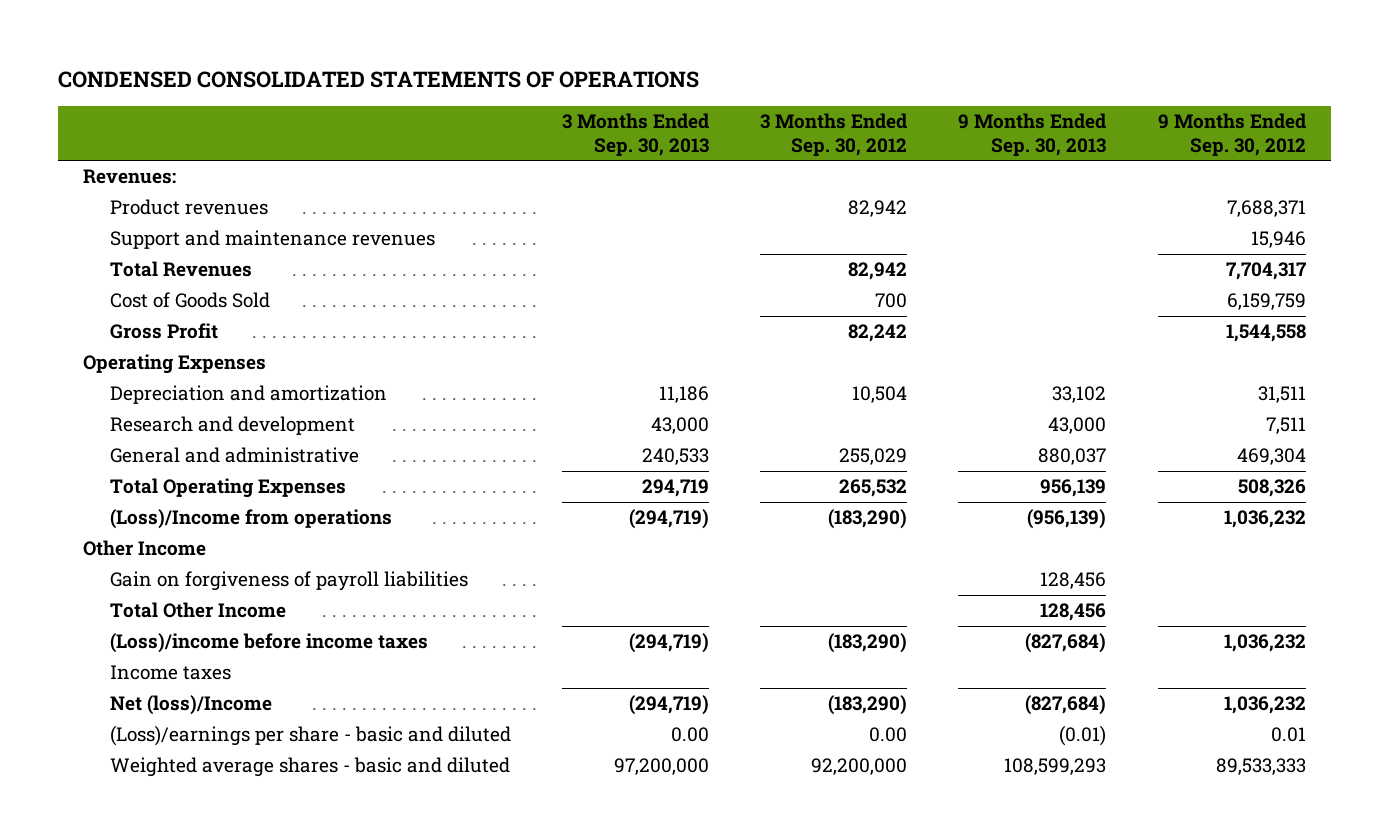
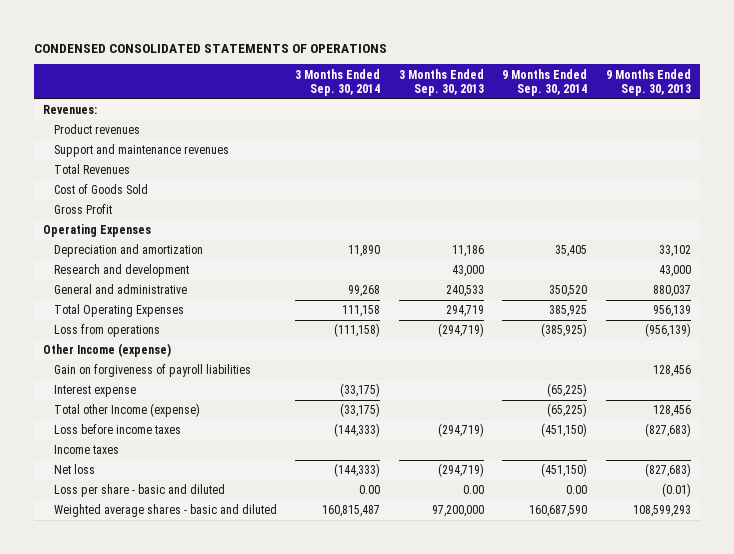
[760,113,908,156] 3 Months Ended Sep. 30, 2012 -> none
[1157,113,1306,156] 9 Months Ended Sep. 30, 2012 -> none
none -> [295,68,381,96] 3 Months Ended Sep. 30, 2014
none -> [502,68,588,96] 9 Months Ended Sep. 30, 2014
[110,509,393,530] (Loss)/Income from operations -> [54,324,161,338] Loss from operations
[83,540,207,557] Other Income -> [43,343,172,358] Other Income (expense)
none -> [54,385,137,398] Interest expense
[110,602,287,619] Total Other Income -> [54,403,201,418] Total other Income (expense)
[110,633,429,654] (Loss)/income before income taxes -> [54,424,182,435] Loss before income taxes
[1025,633,1107,654] (827,684) -> [644,423,691,438] (827,683)
[110,695,273,716] Net (loss)/Income -> [54,464,96,475] Net loss
[1025,695,1107,716] (827,684) -> [644,463,691,478] (827,683)
[110,725,512,747] (Loss)/earnings per share - basic and diluted -> [54,484,226,498] Loss per share - basic and diluted

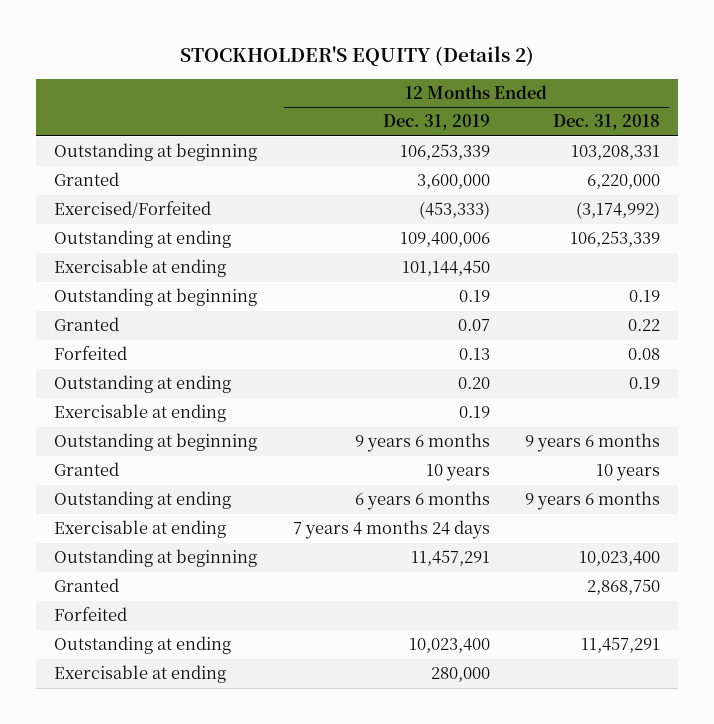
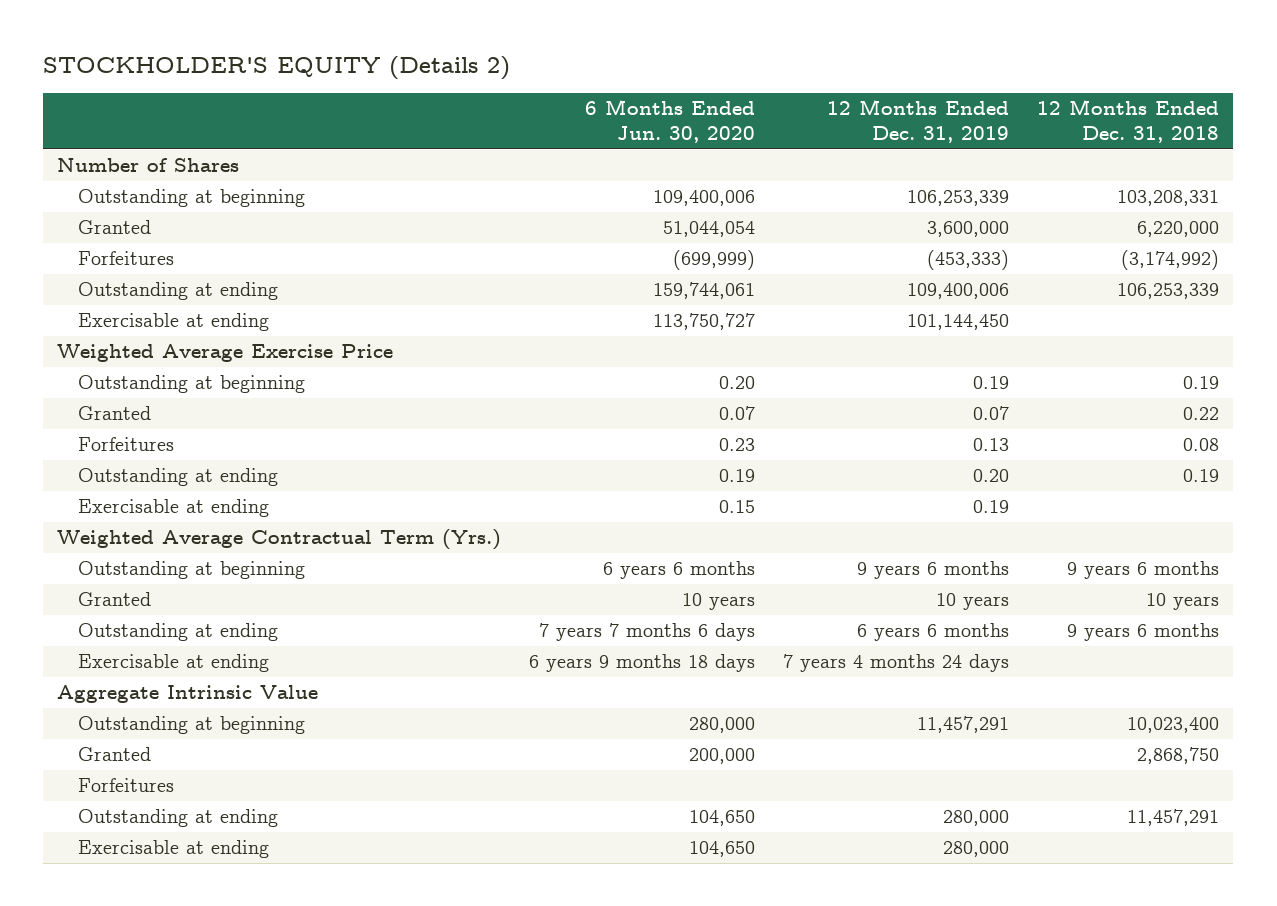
none -> [585,99,756,143] 6 Months Ended Jun. 30, 2020
none -> [57,158,240,173] Number of Shares
[54,201,212,219] Exercised/Forfeited -> [78,251,175,266] Forfeitures
none -> [57,344,394,363] Weighted Average Exercise Price
[54,346,128,361] Forfeited -> [78,437,175,452] Forfeitures
none -> [57,529,502,551] Weighted Average Contractual Term (Yrs.)
none -> [57,685,319,704] Aggregate Intrinsic Value
[54,607,128,622] Forfeited -> [78,778,175,793] Forfeitures
[408,638,490,654] 10,023,400 -> [943,810,1010,827] 280,000

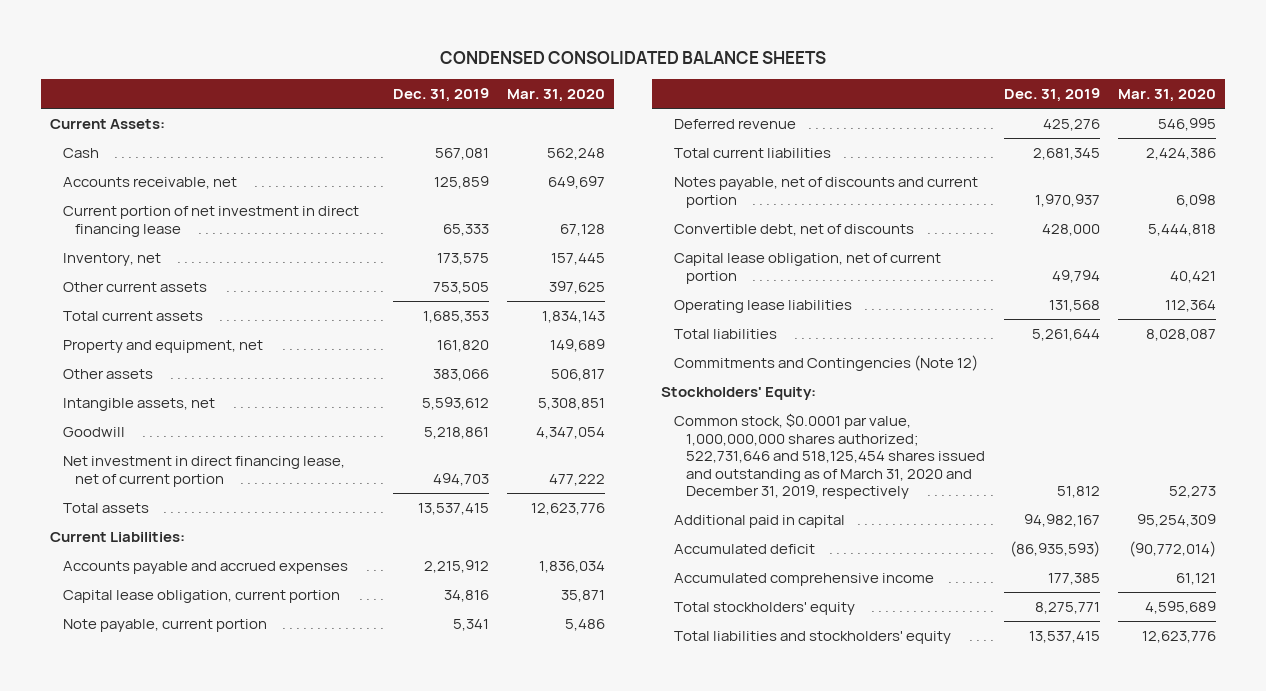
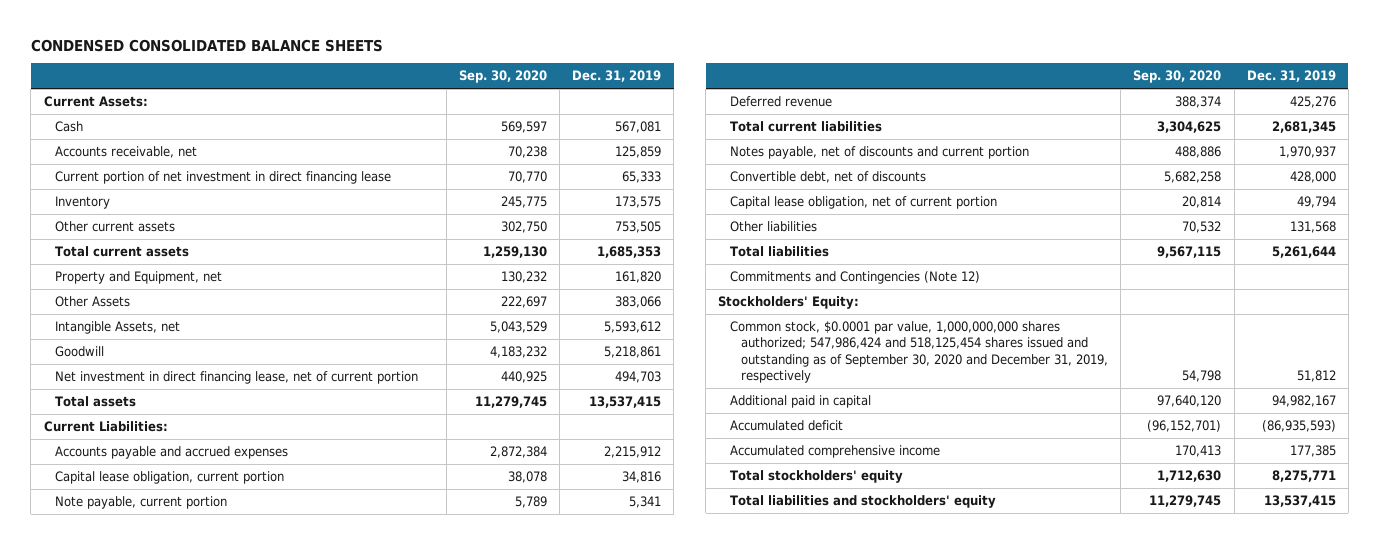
[507,89,606,103] Mar. 31, 2020 -> none
none -> [458,70,547,84] Sep. 30, 2020
[62,253,161,267] Inventory, net -> [55,195,111,209] Inventory
[62,340,263,354] Property and equipment, net -> [55,270,223,284] Property and Equipment, net
[62,369,153,380] Other assets -> [55,295,131,307] Other Assets
[62,398,215,412] Intangible assets, net -> [55,320,181,334] Intangible Assets, net
[673,300,852,314] Operating lease liabilities -> [729,220,817,232] Other liabilities
[673,413,986,500] Common stock, $0.0001 par value, 1,000,000,000 shares authorized; 522,731,646 and 518,125,454 shares issued and outstanding as of March 31, 2020 and December 31, 2019, respectively -> [729,320,1109,384] Common stock, $0.0001 par value, 1,000,000,000 shares authorized; 547,986,424 and 518,125,454 shares issued and outstanding as of September 30, 2020 and December 31, 2019, respectively

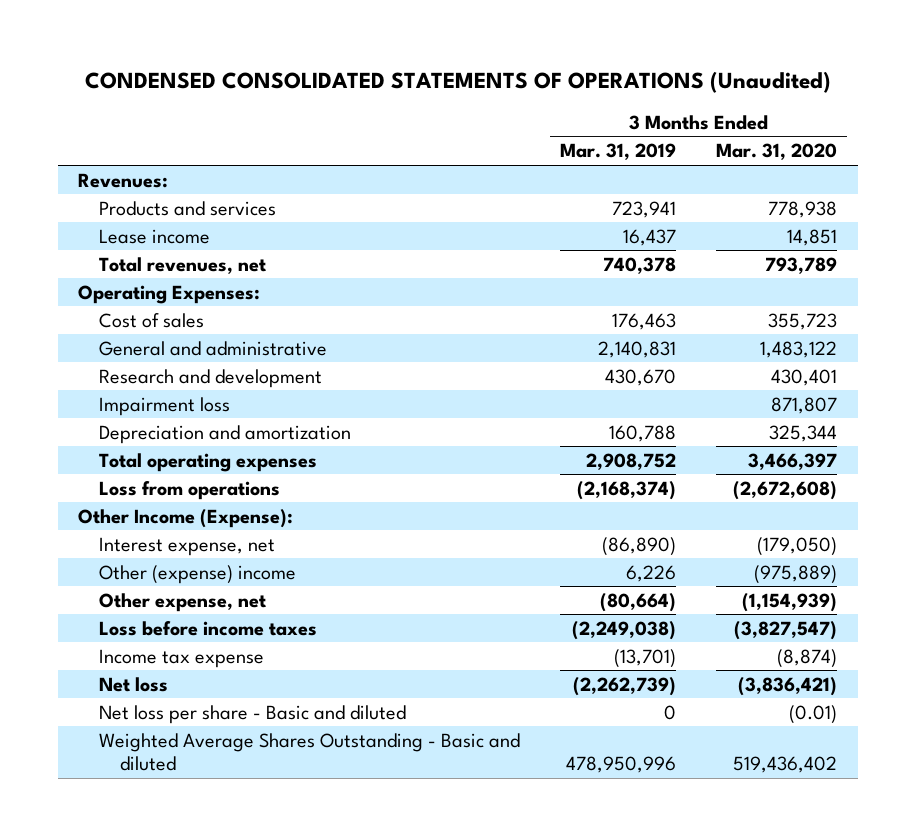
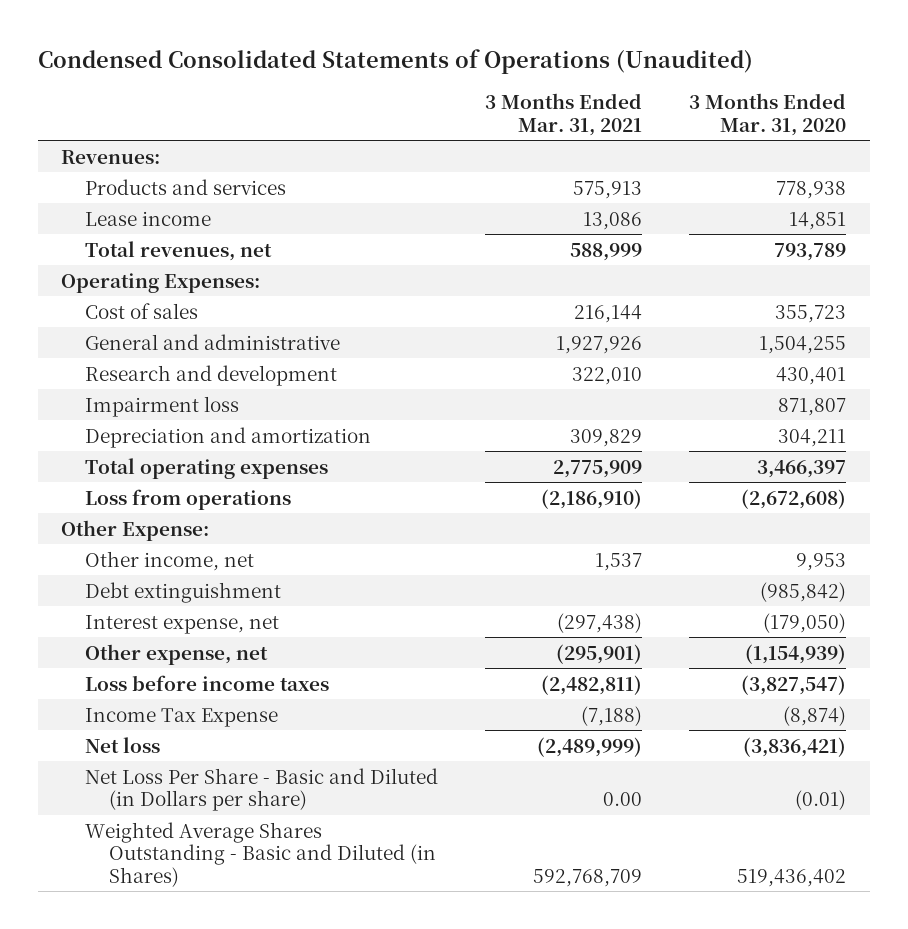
[84,71,831,94] CONDENSED CONSOLIDATED STATEMENTS OF OPERATIONS (Unaudited) -> [37,48,753,74] Condensed Consolidated Statements of Operations (Unaudited)
[560,143,677,161] Mar. 31, 2019 -> none
none -> [485,93,643,136] 3 Months Ended Mar. 31, 2021
[760,340,838,358] 1,483,122 -> [759,335,847,354] 1,504,255
[769,424,838,442] 325,344 -> [778,428,847,447] 304,211
[77,508,293,528] Other Income (Expense): -> [61,519,210,541] Other Expense:
none -> [85,550,255,571] Other income, net
none -> [85,581,282,603] Debt extinguishment
[98,564,296,584] Other (expense) income -> none
[98,648,264,668] Income tax expense -> [85,707,279,727] Income Tax Expense
[98,704,406,724] Net loss per share - Basic and diluted -> [85,767,439,812] Net Loss Per Share - Basic and Diluted (in Dollars per share)
[98,732,520,772] Weighted Average Shares Outstanding - Basic and diluted -> [85,821,437,887] Weighted Average Shares Outstanding - Basic and Diluted (in Shares)

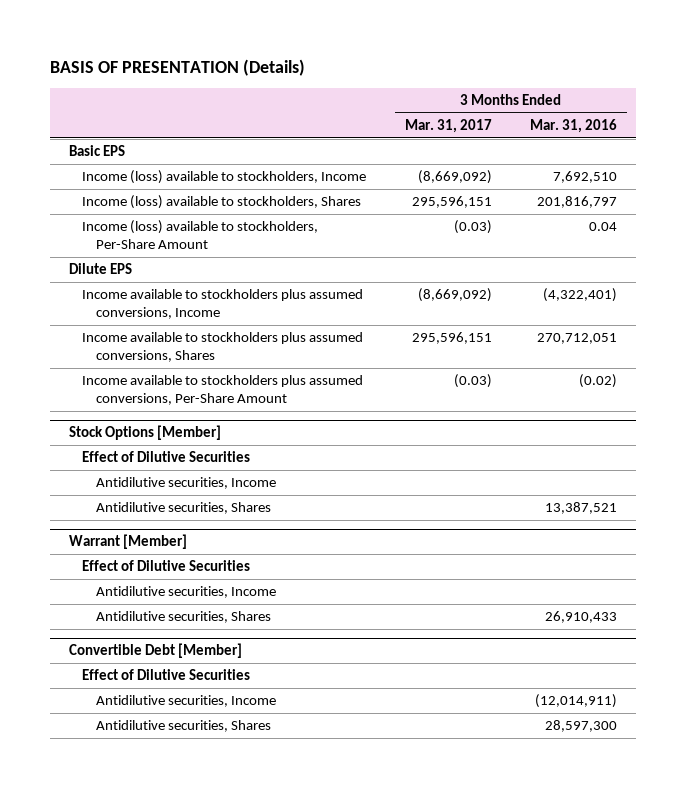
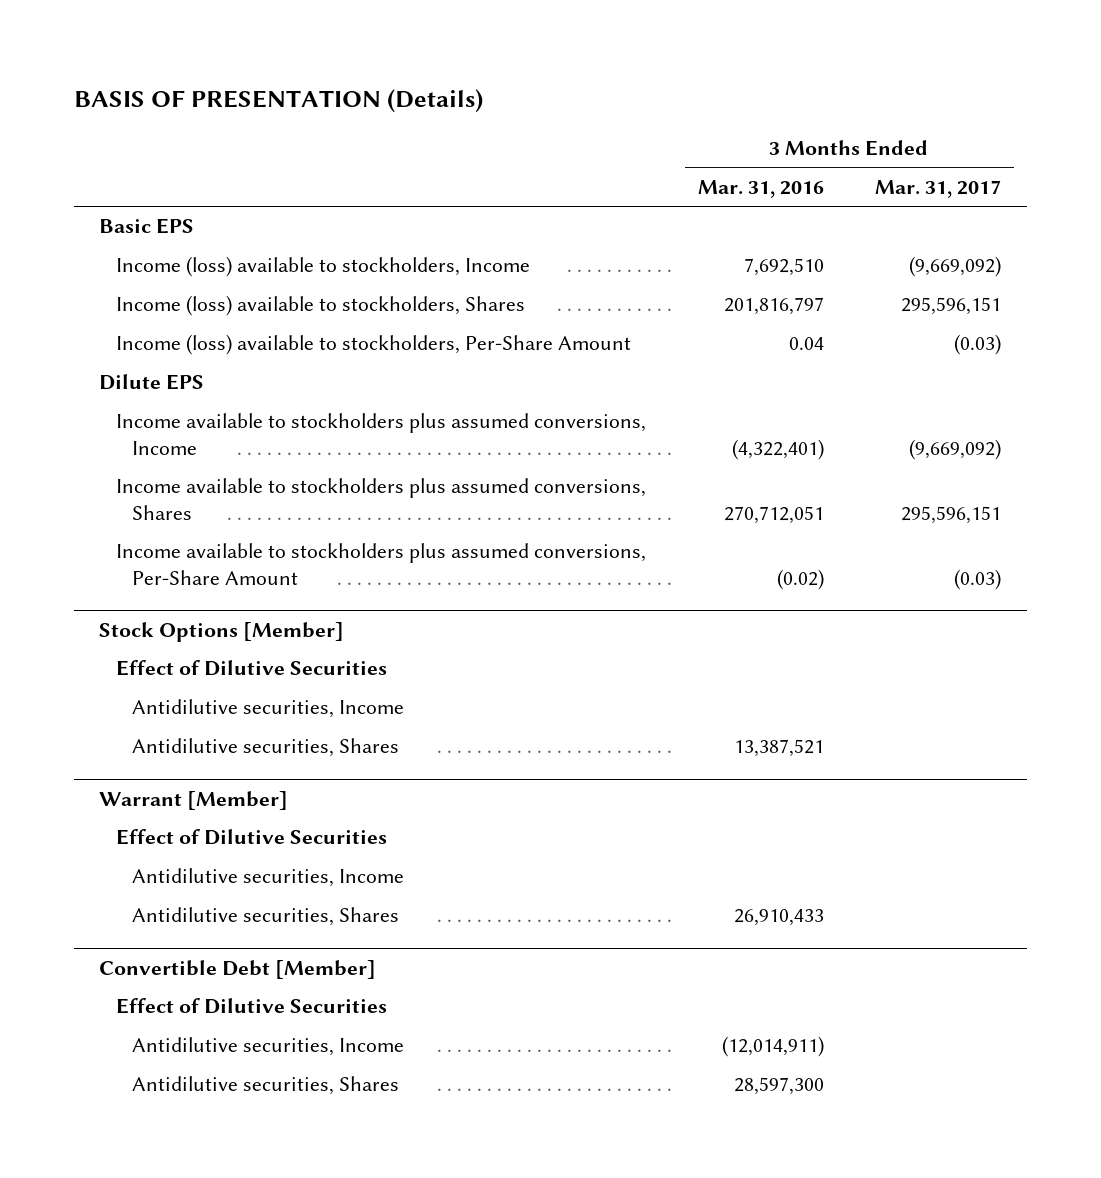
[417,170,492,185] (8,669,092) -> [909,256,1002,278] (9,669,092)
[417,288,492,303] (8,669,092) -> [909,439,1002,461] (9,669,092)

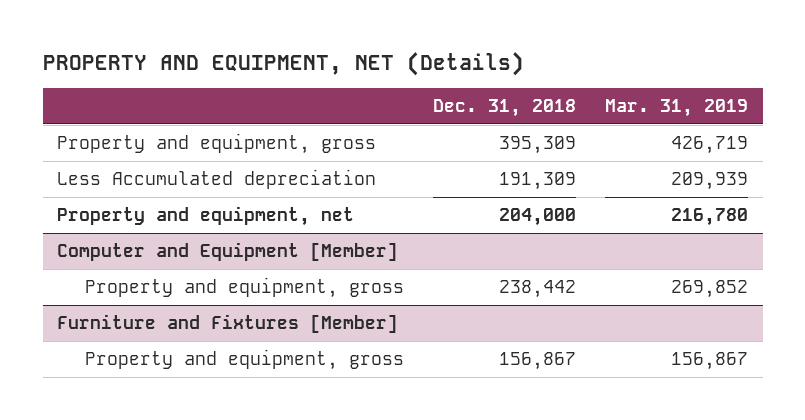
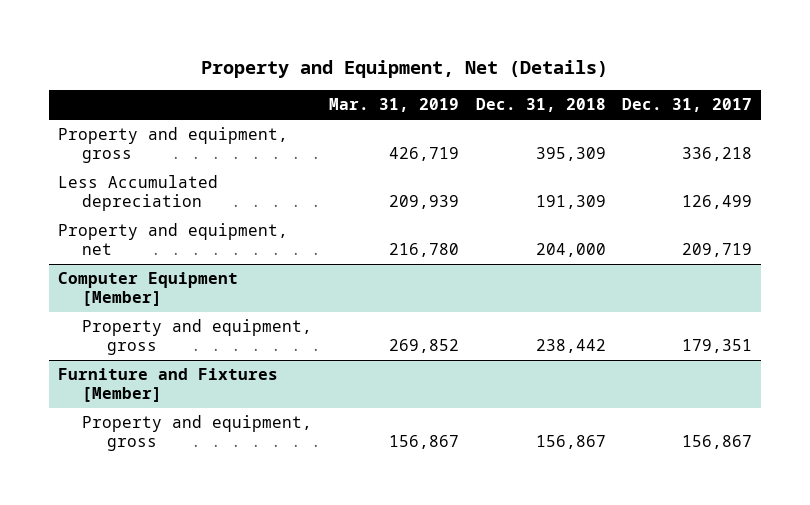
[42,52,524,77] PROPERTY AND EQUIPMENT, NET (Details) -> [200,60,608,79] Property and Equipment, Net (Details)
none -> [622,98,753,113] Dec. 31, 2017
[57,242,399,262] Computer and Equipment [Member] -> [57,272,238,306] Computer Equipment [Member]

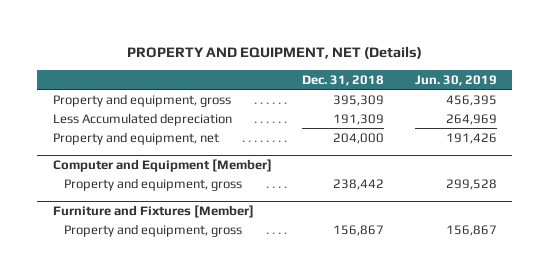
[200,60,608,79] Property and Equipment, Net (Details) -> [126,46,422,60] PROPERTY AND EQUIPMENT, NET (Details)
[329,98,460,113] Mar. 31, 2019 -> none
[622,98,753,113] Dec. 31, 2017 -> none
none -> [414,74,497,86] Jun. 30, 2019
[57,272,238,306] Computer Equipment [Member] -> [52,158,272,172] Computer and Equipment [Member]

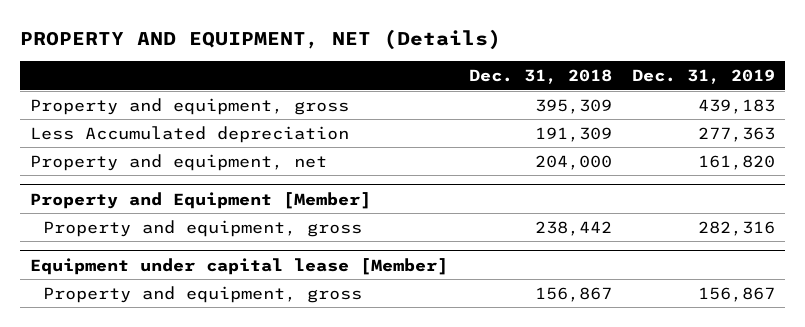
[414,74,497,86] Jun. 30, 2019 -> none
none -> [631,68,775,84] Dec. 31, 2019
[52,158,272,172] Computer and Equipment [Member] -> [30,191,372,209] Property and Equipment [Member]
[52,204,254,218] Furniture and Fixtures [Member] -> none
none -> [30,257,449,275] Equipment under capital lease [Member]

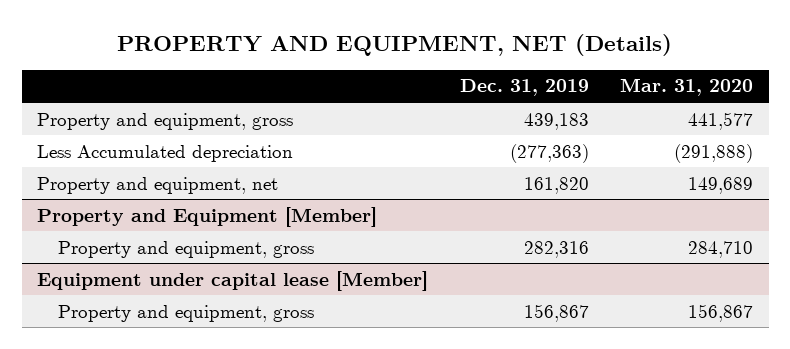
[468,68,612,84] Dec. 31, 2018 -> none
none -> [619,78,753,97] Mar. 31, 2020
[697,126,775,142] 277,363 -> [509,143,589,163] (277,363)

